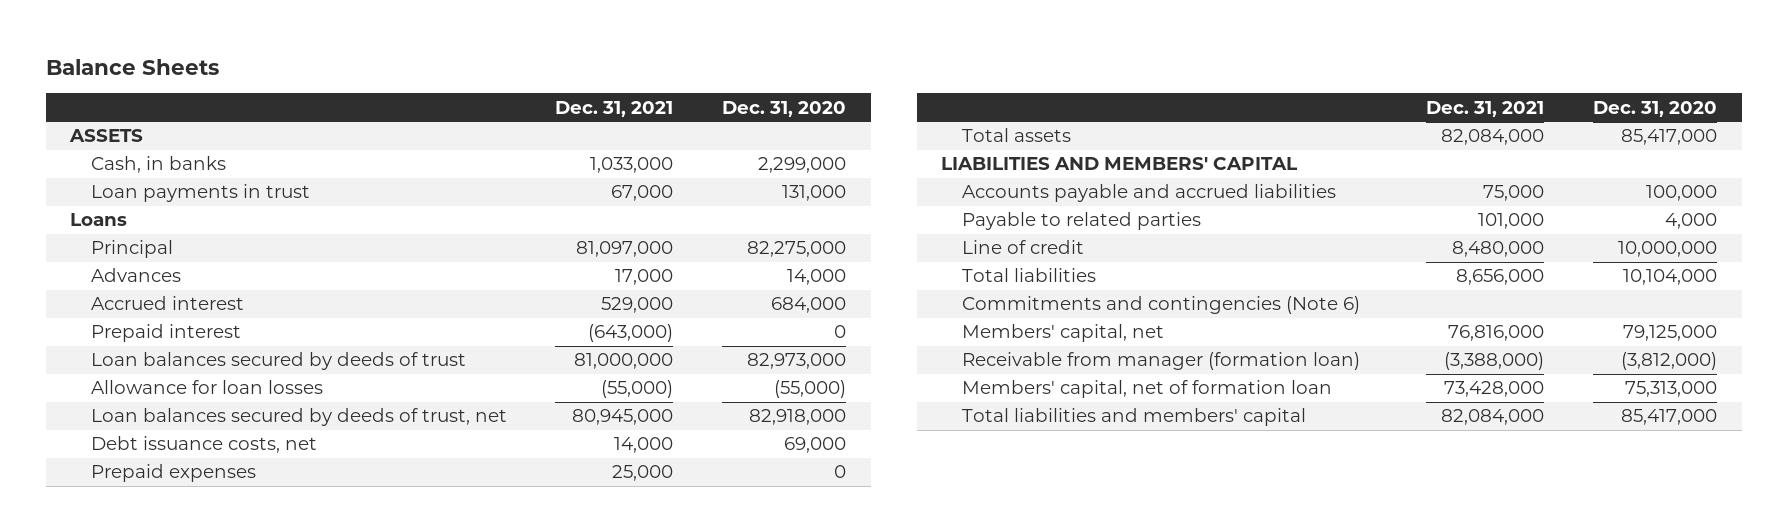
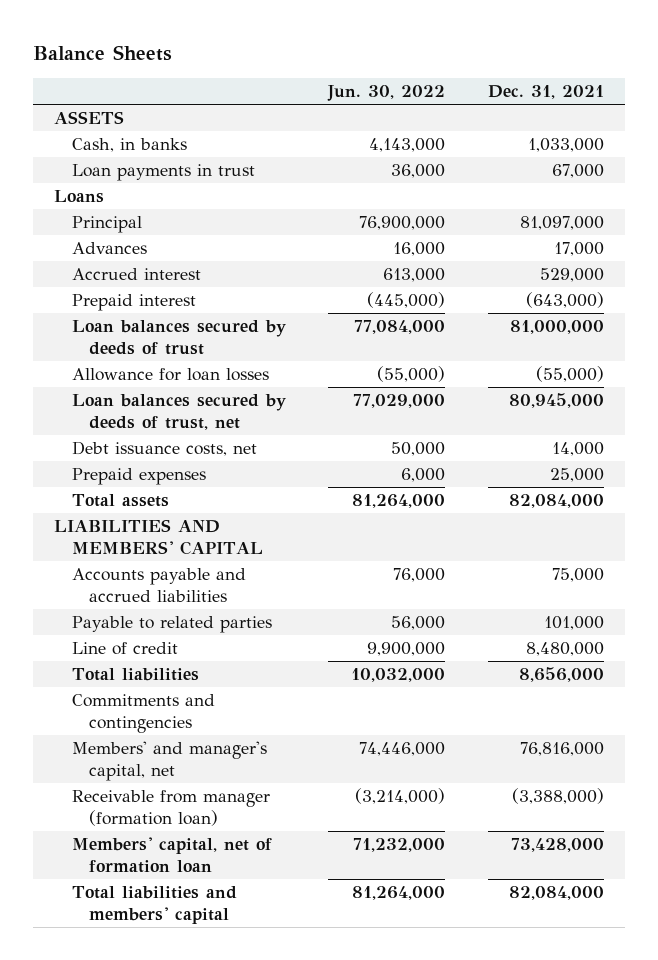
[722,100,847,117] Dec. 31, 2020 -> none
none -> [327,84,446,101] Jun. 30, 2022
[961,296,1360,315] Commitments and contingencies (Note 6) -> [71,694,215,733] Commitments and contingencies
[961,324,1164,343] Members' capital, net -> [71,741,267,781] Members' and manager's capital, net

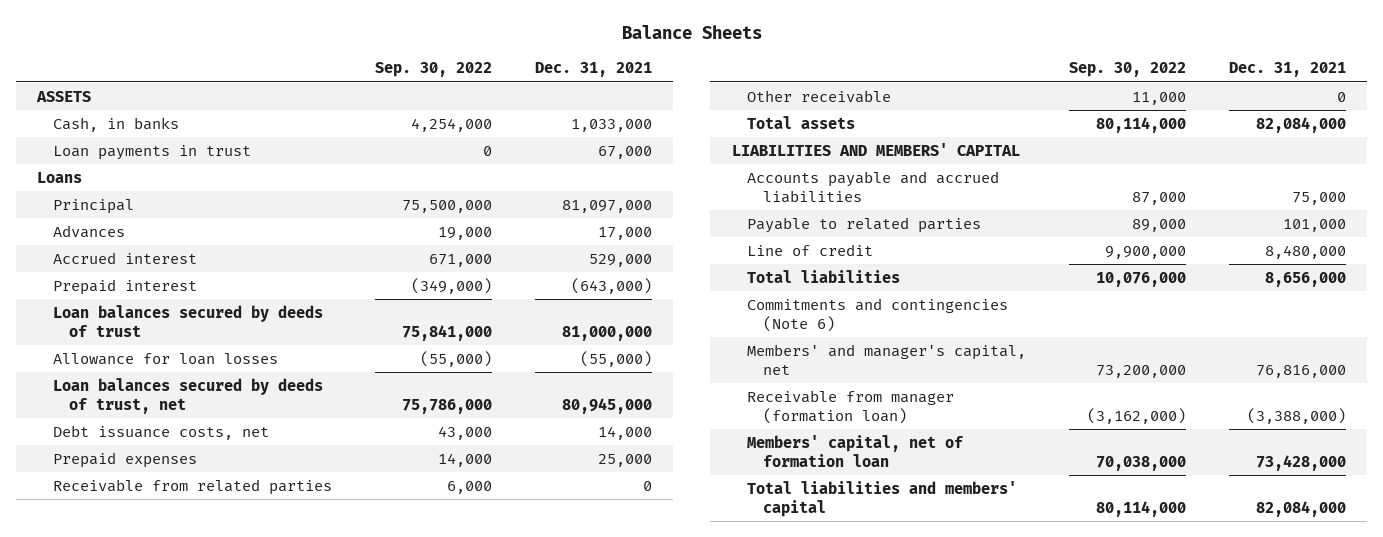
[327,84,446,101] Jun. 30, 2022 -> none
none -> [374,62,492,78] Sep. 30, 2022
none -> [53,478,333,495] Receivable from related parties
none -> [747,89,892,103] Other receivable
[71,694,215,733] Commitments and contingencies -> [747,297,1009,332] Commitments and contingencies (Note 6)

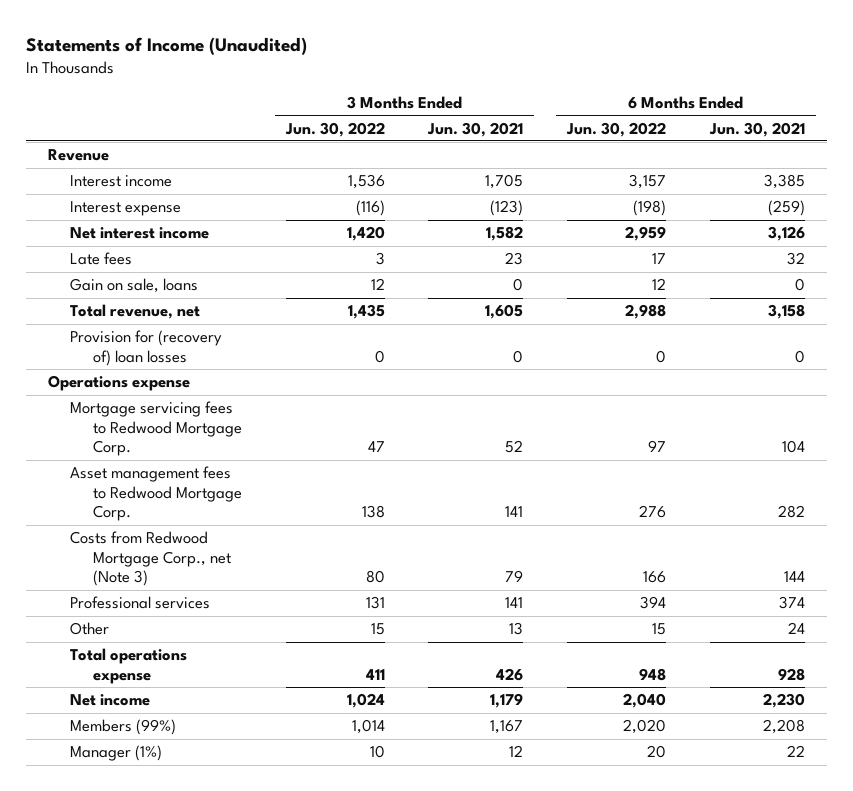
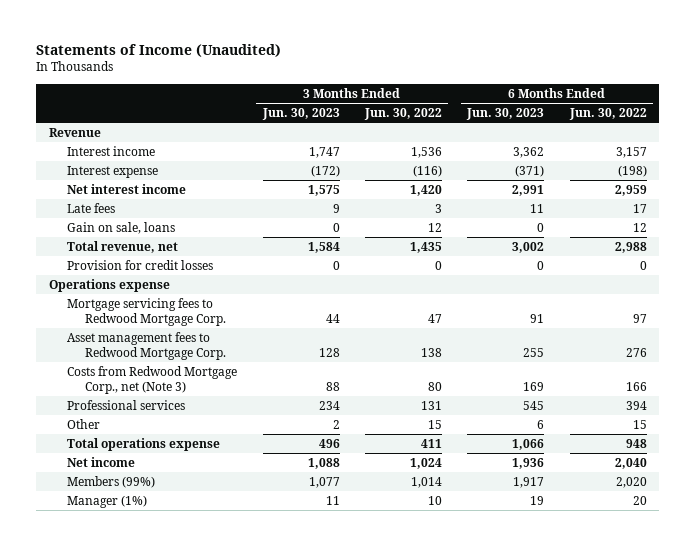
[427,121,524,137] Jun. 30, 2021 -> none
[709,121,806,137] Jun. 30, 2021 -> none
none -> [261,108,340,121] Jun. 30, 2023
none -> [466,108,545,121] Jun. 30, 2023
[70,330,223,366] Provision for (recovery of) loan losses -> [67,260,214,271] Provision for credit losses

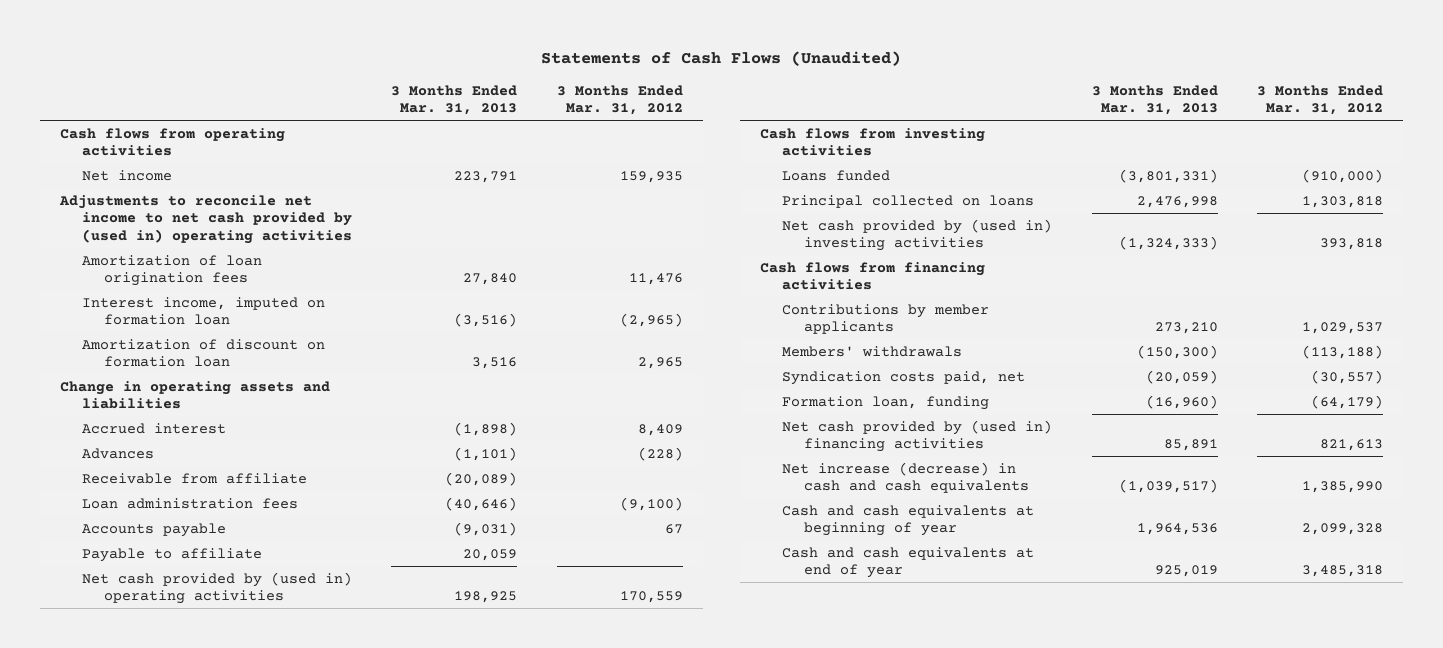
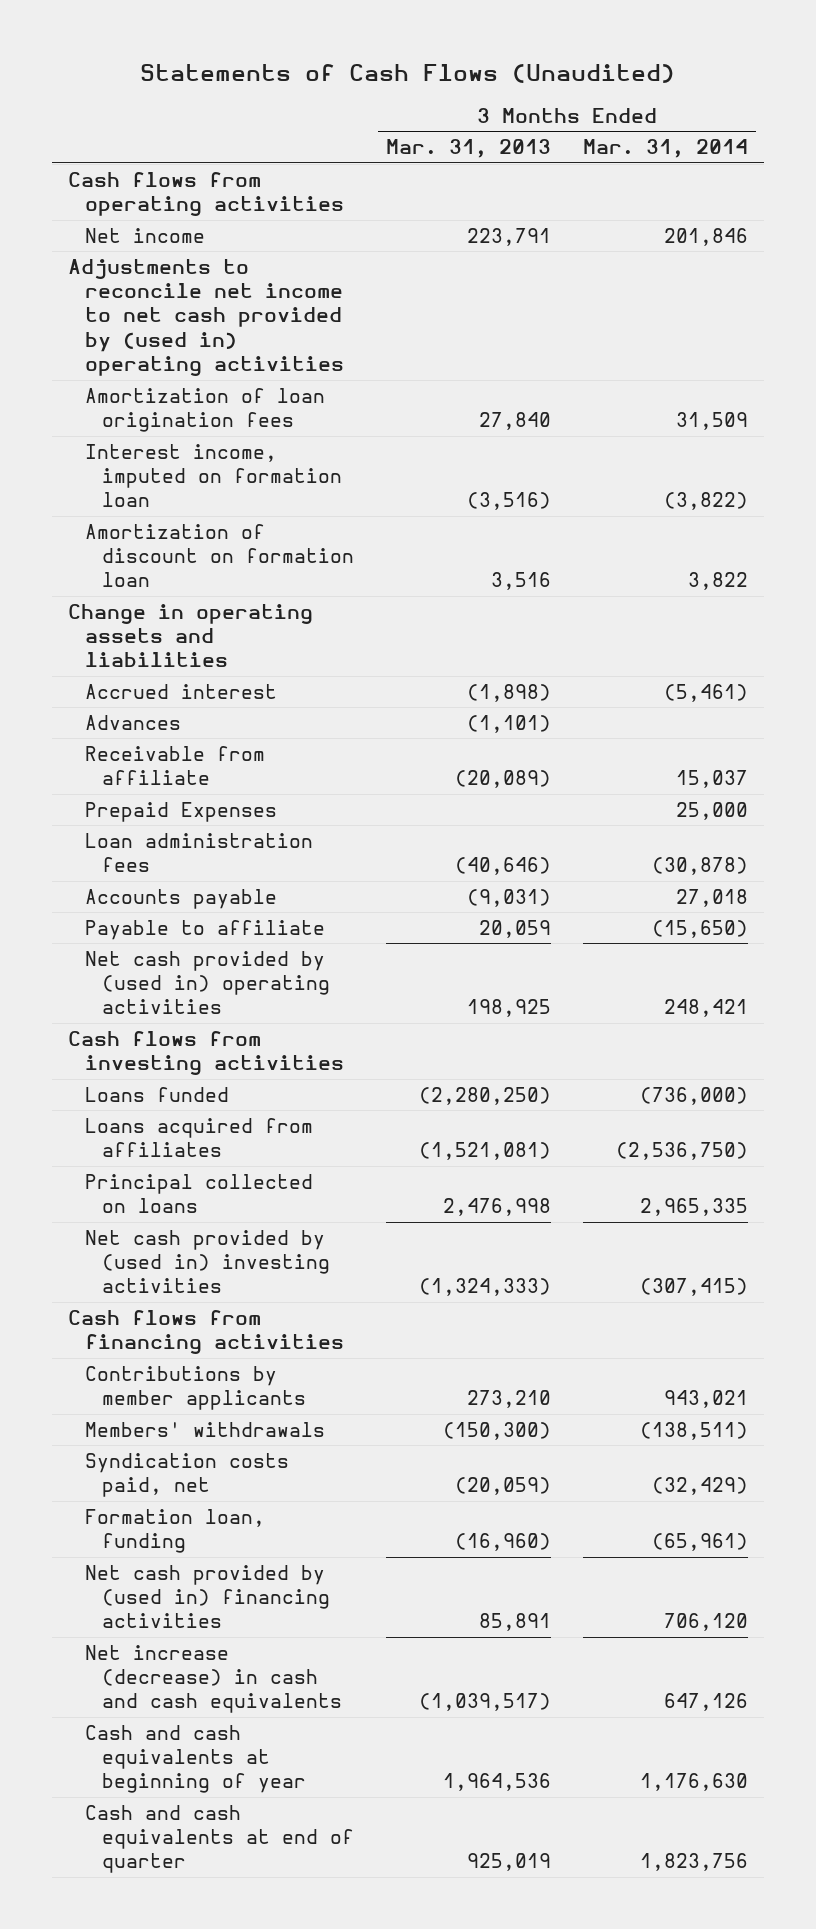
[556,84,683,116] 3 Months Ended Mar. 31, 2012 -> none
none -> [583,139,749,159] Mar. 31, 2014
none -> [85,801,278,822] Prepaid Expenses
[1118,168,1218,183] (3,801,331) -> [419,1086,552,1105] (2,280,250)
none -> [85,1117,314,1158] Loans acquired from affiliates
[781,546,1034,579] Cash and cash equivalents at end of year -> [85,1804,355,1874] Cash and cash equivalents at end of quarter

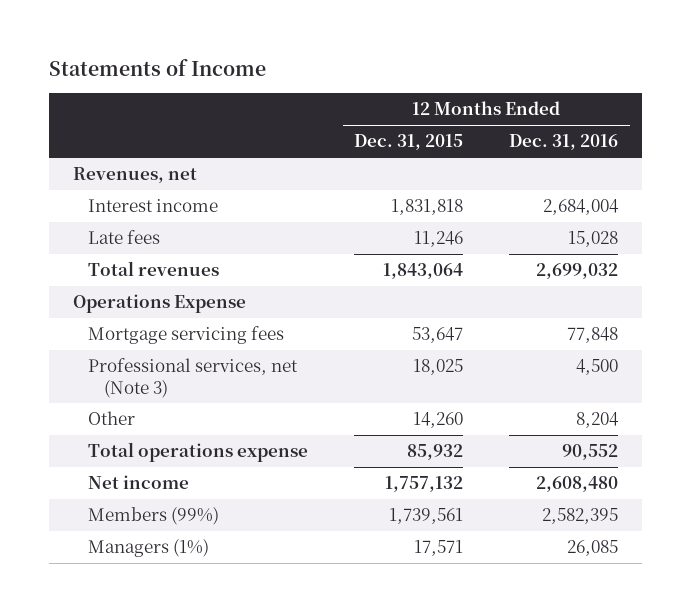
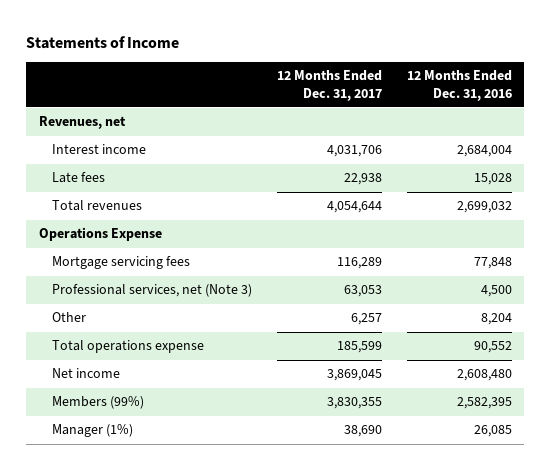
[354,134,464,151] Dec. 31, 2015 -> none
none -> [276,70,382,101] 12 Months Ended Dec. 31, 2017
[88,539,210,558] Managers (1%) -> [52,424,134,438] Manager (1%)

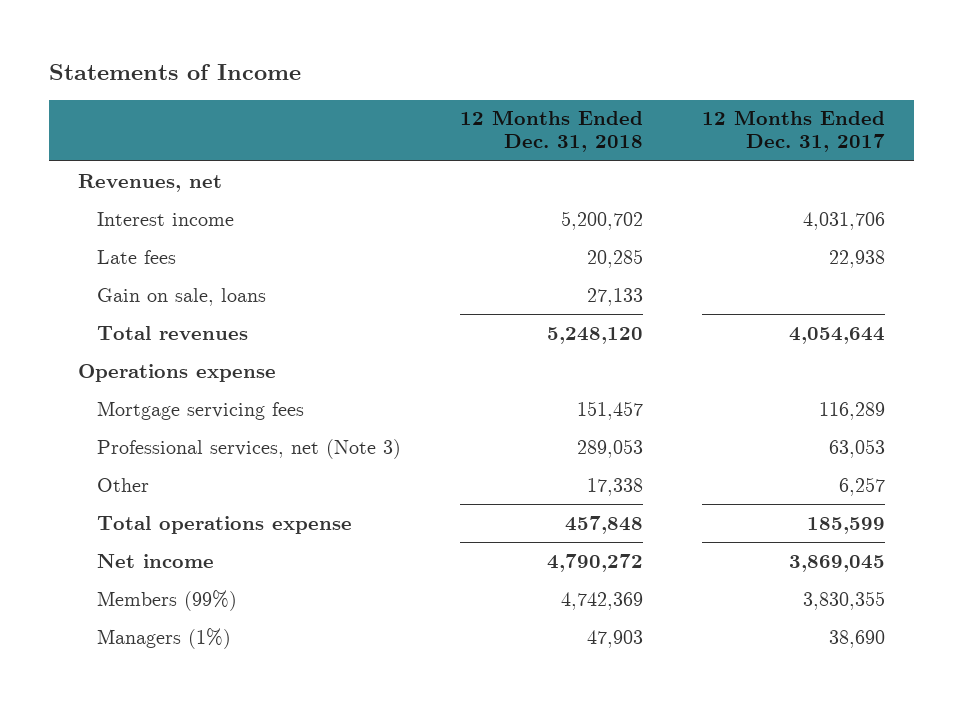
[406,70,512,101] 12 Months Ended Dec. 31, 2016 -> none
none -> [459,110,643,153] 12 Months Ended Dec. 31, 2018
none -> [96,287,266,306] Gain on sale, loans
[38,227,162,242] Operations Expense -> [78,363,277,382] Operations expense
[52,424,134,438] Manager (1%) -> [96,627,231,649] Managers (1%)

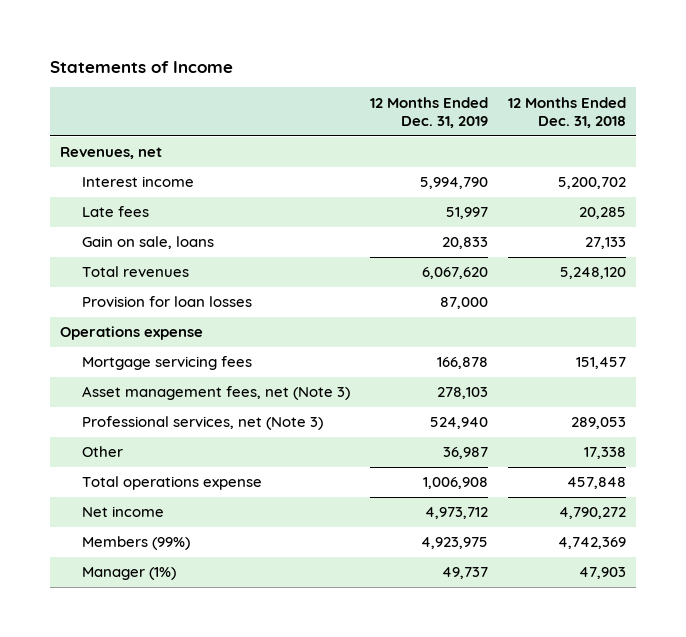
[701,110,885,153] 12 Months Ended Dec. 31, 2017 -> none
none -> [369,96,488,128] 12 Months Ended Dec. 31, 2019
none -> [81,296,252,308] Provision for loan losses
none -> [81,386,350,401] Asset management fees, net (Note 3)
[96,627,231,649] Managers (1%) -> [81,567,176,581] Manager (1%)

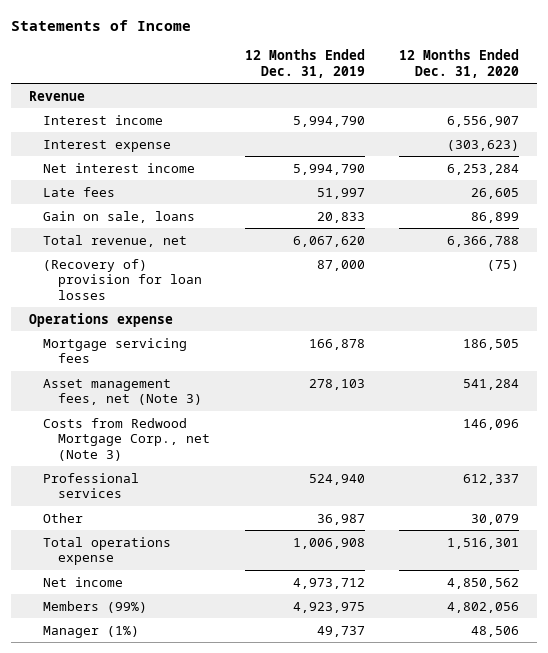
[507,96,626,128] 12 Months Ended Dec. 31, 2018 -> none
none -> [399,49,520,78] 12 Months Ended Dec. 31, 2020
[59,147,162,160] Revenues, net -> [28,90,85,101] Revenue
none -> [43,139,172,152] Interest expense
none -> [43,162,196,173] Net interest income
[81,266,189,278] Total revenues -> [43,234,188,247] Total revenue, net
[81,296,252,308] Provision for loan losses -> [43,258,203,300] (Recovery of) provision for loan losses
none -> [43,417,211,461] Costs from Redwood Mortgage Corp., net (Note 3)
[81,416,323,431] Professional services, net (Note 3) -> [43,472,140,499] Professional services

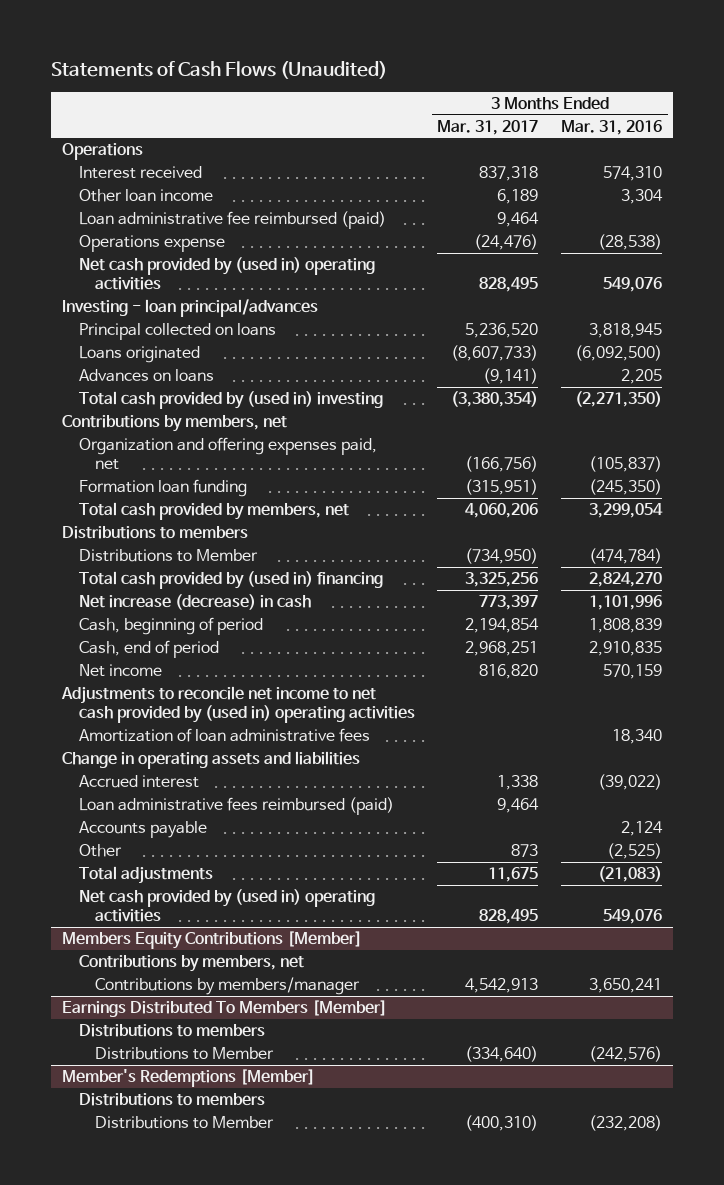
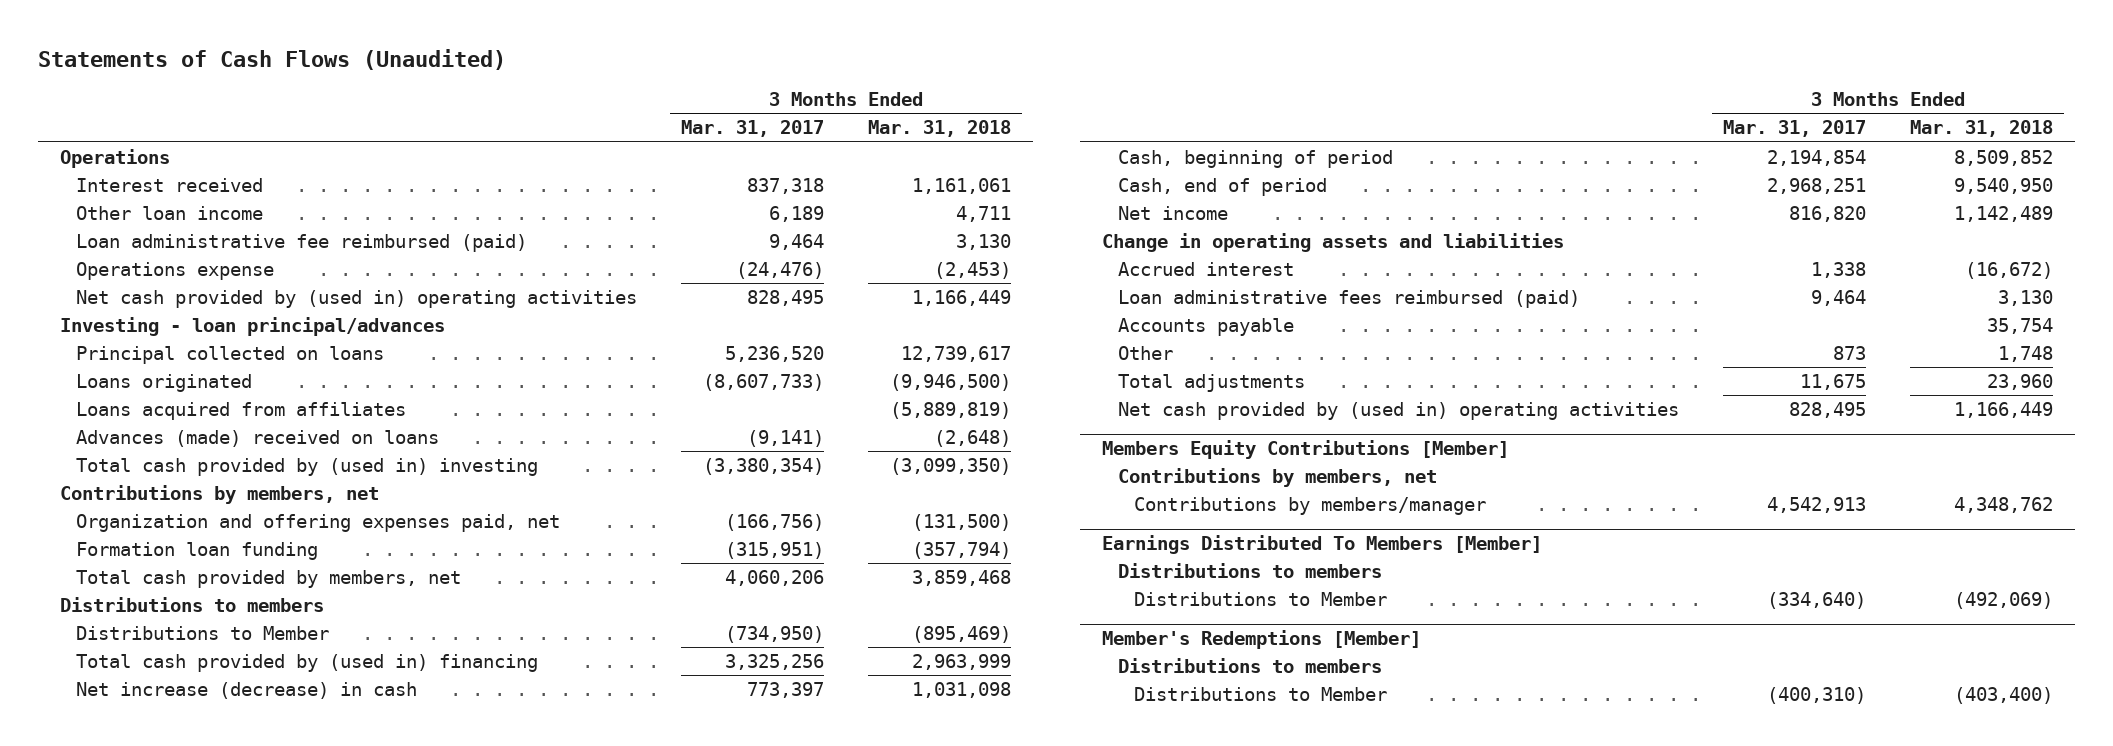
[561,119,663,135] Mar. 31, 2016 -> none
none -> [868,120,1012,138] Mar. 31, 2018
none -> [75,401,406,420] Loans acquired from affiliates
[78,369,214,383] Advances on loans -> [75,429,439,447] Advances (made) received on loans
[61,686,415,724] Adjustments to reconcile net income to net cash provided by (used in) operating activities -> none
[78,728,370,743] Amortization of loan administrative fees -> none

